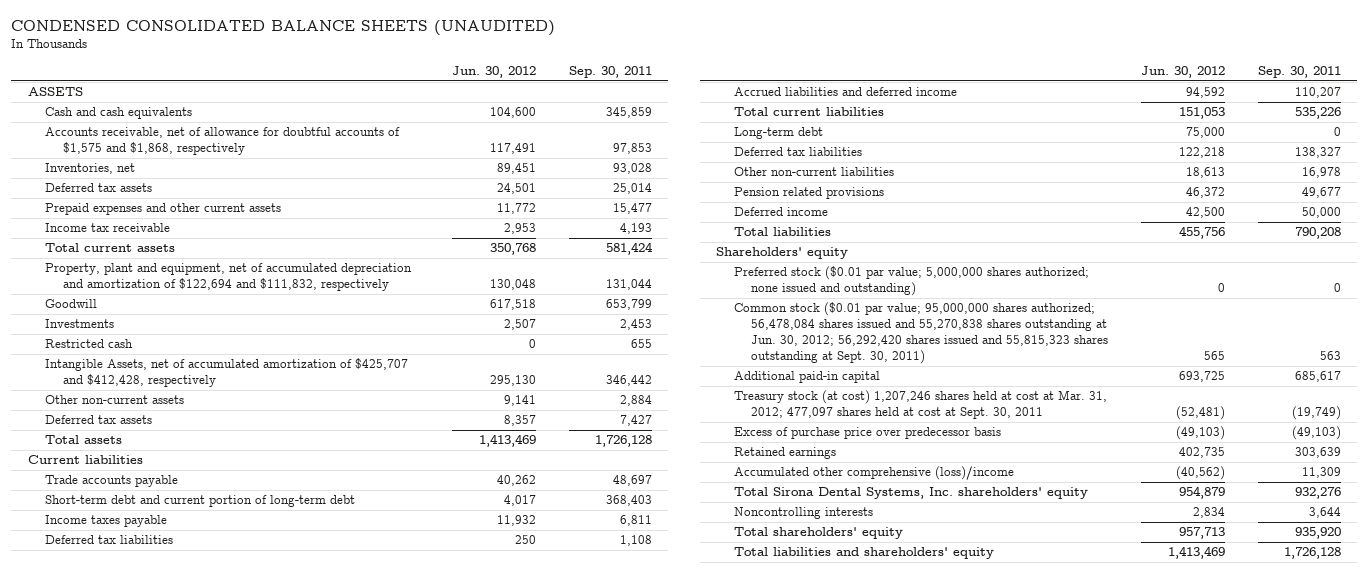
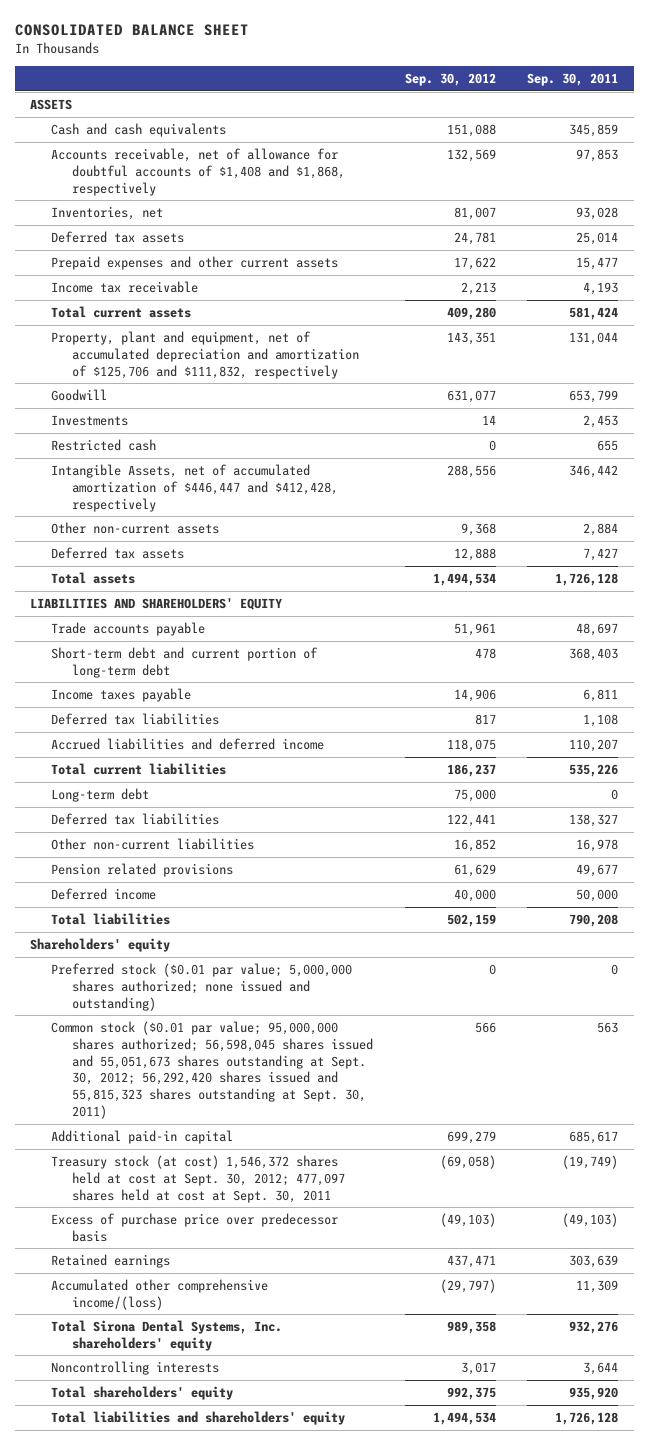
[11,19,556,36] CONDENSED CONSOLIDATED BALANCE SHEETS (UNAUDITED) -> [14,24,249,37] CONSOLIDATED BALANCE SHEET
[452,65,537,78] Jun. 30, 2012 -> none
none -> [404,72,496,86] Sep. 30, 2012
[45,127,401,156] Accounts receivable, net of allowance for doubtful accounts of $1,575 and $1,868, respectively -> [51,147,345,196] Accounts receivable, net of allowance for doubtful accounts of $1,408 and $1,868, respectively
[45,263,413,292] Property, plant and equipment, net of accumulated depreciation and amortization of $122,694 and $111,832, respectively -> [51,330,359,379] Property, plant and equipment, net of accumulated depreciation and amortization of $125,706 and $111,832, respectively
[45,358,409,388] Intangible Assets, net of accumulated amortization of $425,707 and $412,428, respectively -> [51,463,338,512] Intangible Assets, net of accumulated amortization of $446,447 and $412,428, respectively
[27,455,143,465] Current liabilities -> [30,597,283,610] LIABILITIES AND SHAREHOLDERS' EQUITY
[733,302,1109,364] Common stock ($0.01 par value; 95,000,000 shares authorized; 56,478,084 shares issued and 55,270,838 shares outstanding at Jun. 30, 2012; 56,292,420 shares issued and 55,815,323 shares outstanding at Sept. 30, 2011) -> [51,1020,373,1120] Common stock ($0.01 par value; 95,000,000 shares authorized; 56,598,045 shares issued and 55,051,673 shares outstanding at Sept. 30, 2012; 56,292,420 shares issued and 55,815,323 shares outstanding at Sept. 30, 2011)
[733,390,1107,420] Treasury stock (at cost) 1,207,246 shares held at cost at Mar. 31, 2012; 477,097 shares held at cost at Sept. 30, 2011 -> [51,1154,345,1203] Treasury stock (at cost) 1,546,372 shares held at cost at Sept. 30, 2012; 477,097 shares held at cost at Sept. 30, 2011
[733,466,1014,481] Accumulated other comprehensive (loss)/income -> [51,1278,269,1310] Accumulated other comprehensive income/(loss)

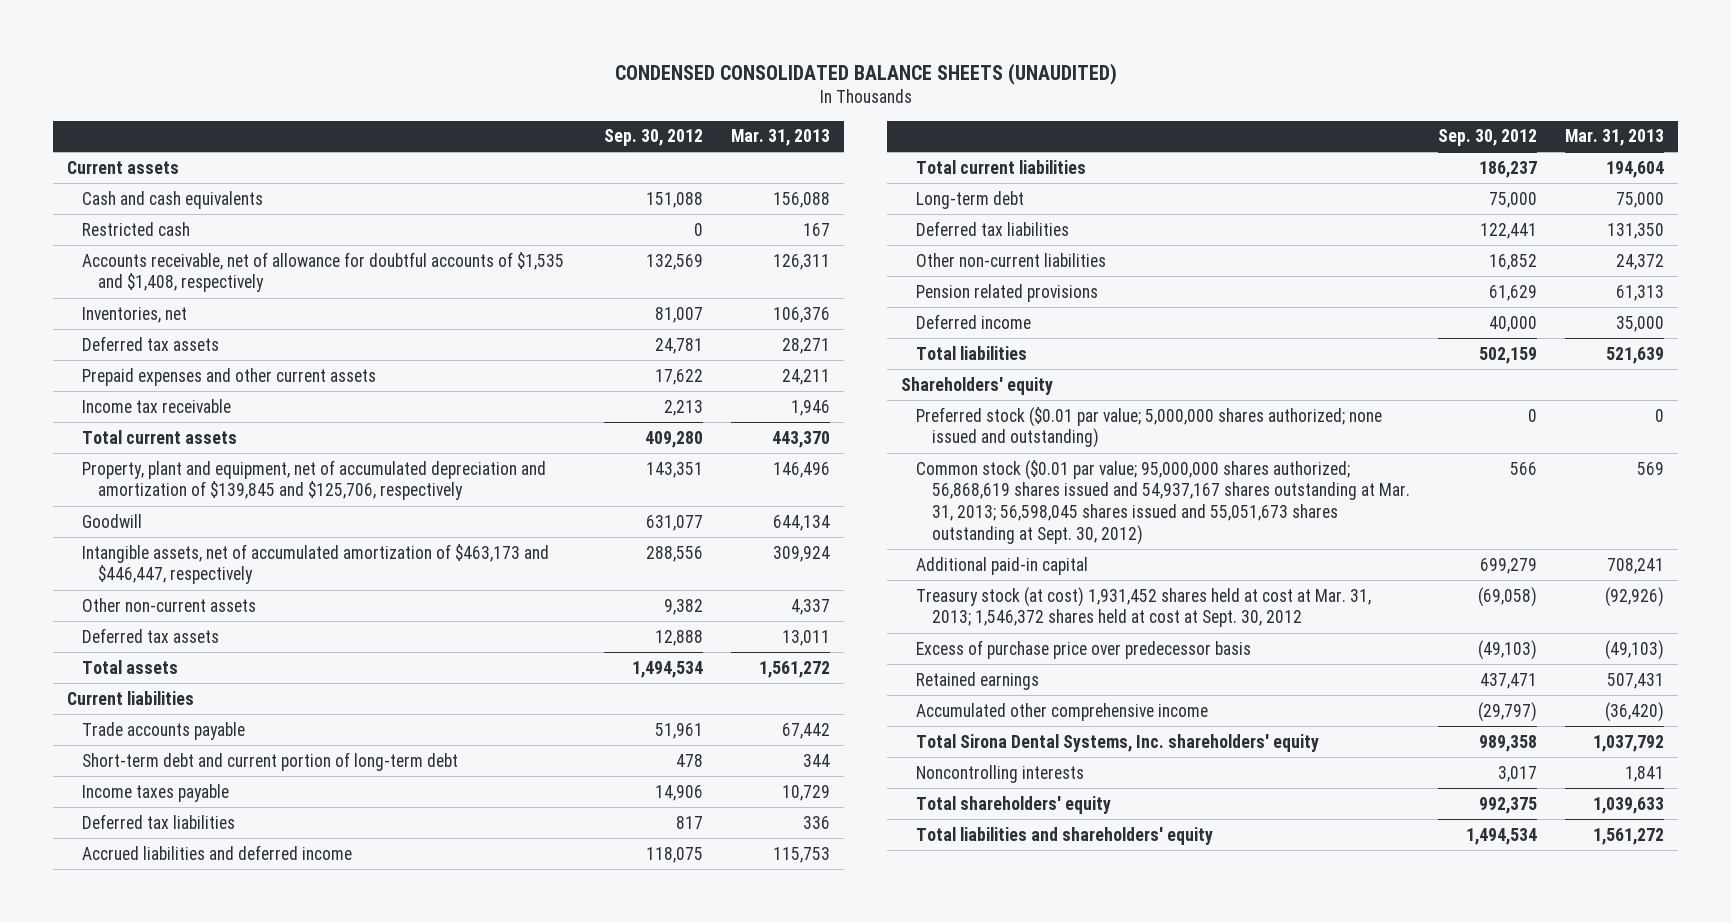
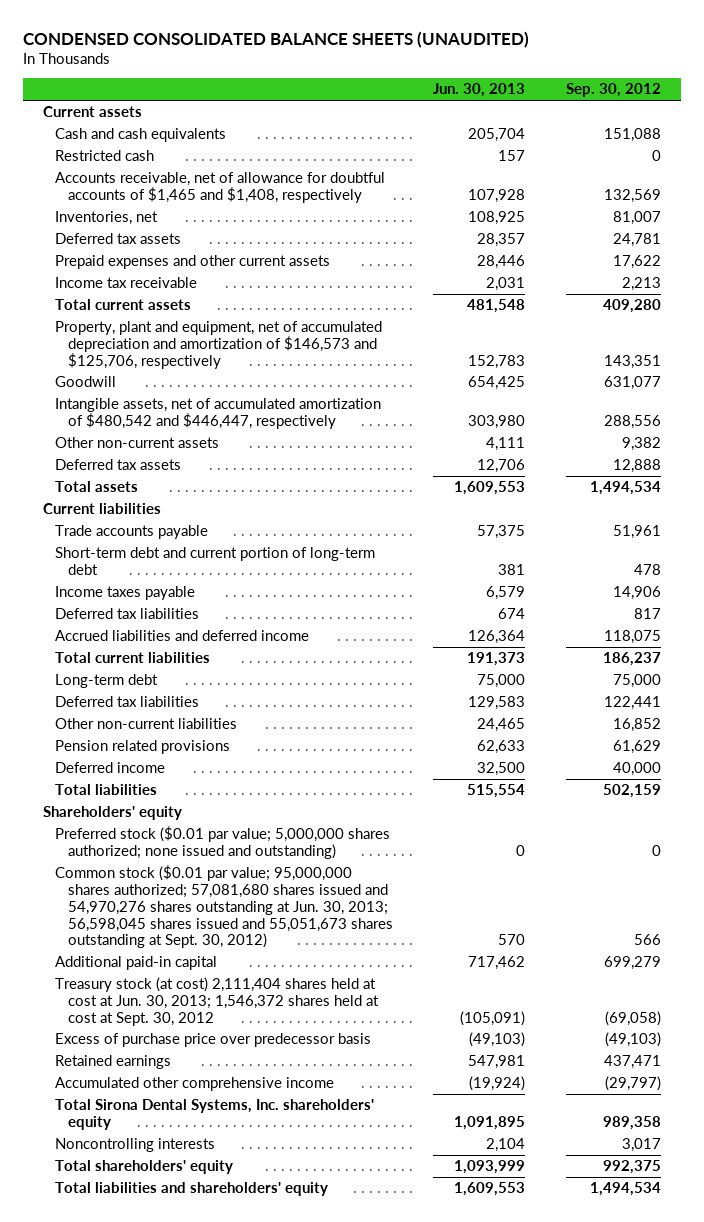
[730,129,830,147] Mar. 31, 2013 -> none
none -> [433,83,526,98] Jun. 30, 2013
[82,251,565,293] Accounts receivable, net of allowance for doubtful accounts of $1,535 and $1,408, respectively -> [55,171,386,203] Accounts receivable, net of allowance for doubtful accounts of $1,465 and $1,408, respectively
[82,459,547,501] Property, plant and equipment, net of accumulated depreciation and amortization of $139,845 and $125,706, respectively -> [55,320,383,369] Property, plant and equipment, net of accumulated depreciation and amortization of $146,573 and $125,706, respectively
[82,543,550,585] Intangible assets, net of accumulated amortization of $463,173 and $446,447, respectively -> [55,397,382,429] Intangible assets, net of accumulated amortization of $480,542 and $446,447, respectively
[916,459,1410,546] Common stock ($0.01 par value; 95,000,000 shares authorized; 56,868,619 shares issued and 54,937,167 shares outstanding at Mar. 31, 2013; 56,598,045 shares issued and 55,051,673 shares outstanding at Sept. 30, 2012) -> [55,864,393,949] Common stock ($0.01 par value; 95,000,000 shares authorized; 57,081,680 shares issued and 54,970,276 shares outstanding at Jun. 30, 2013; 56,598,045 shares issued and 55,051,673 shares outstanding at Sept. 30, 2012)
[916,586,1372,628] Treasury stock (at cost) 1,931,452 shares held at cost at Mar. 31, 2013; 1,546,372 shares held at cost at Sept. 30, 2012 -> [55,976,379,1026] Treasury stock (at cost) 2,111,404 shares held at cost at Jun. 30, 2013; 1,546,372 shares held at cost at Sept. 30, 2012

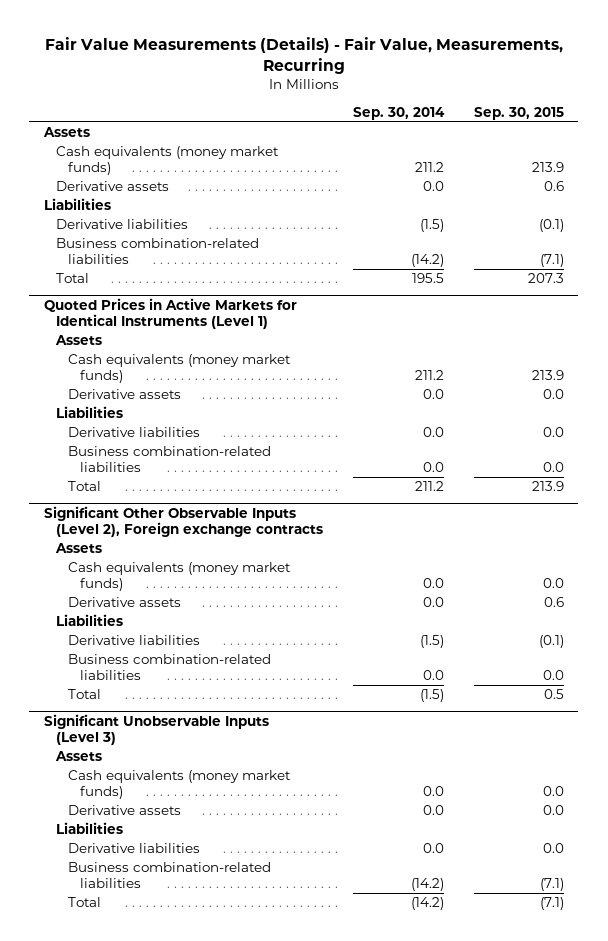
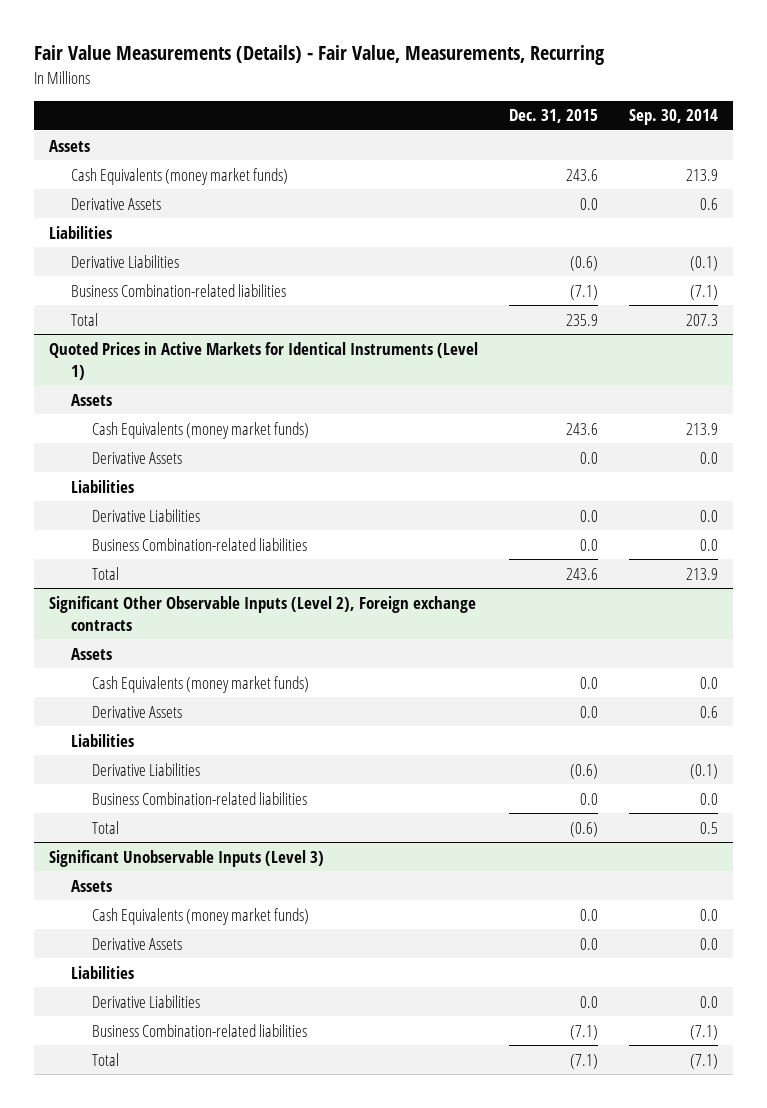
[473,106,564,120] Sep. 30, 2015 -> none
none -> [509,109,599,124] Dec. 31, 2015
[56,146,280,176] Cash equivalents (money market funds) -> [70,167,288,185] Cash Equivalents (money market funds)
[414,162,444,173] 211.2 -> [685,168,718,181] 213.9
[56,181,170,192] Derivative assets -> [70,197,161,210] Derivative Assets
[422,181,444,192] 0.0 -> [699,197,718,210] 0.6
[56,219,189,230] Derivative liabilities -> [70,254,179,268] Derivative Liabilities
[419,219,444,233] (1.5) -> [689,255,718,271] (0.1)
[56,238,260,265] Business combination-related liabilities -> [70,283,286,297] Business Combination-related liabilities
[410,254,444,268] (14.2) -> [689,284,718,300] (7.1)
[411,273,444,284] 195.5 -> [685,313,718,326] 207.3
[68,354,292,384] Cash equivalents (money market funds) -> [92,421,310,439] Cash Equivalents (money market funds)
[414,370,444,381] 211.2 -> [685,422,718,435] 213.9
[68,389,182,400] Derivative assets -> [92,451,183,464] Derivative Assets
[68,427,201,438] Derivative liabilities -> [92,508,201,522] Derivative Liabilities
[68,446,272,473] Business combination-related liabilities -> [92,537,308,551] Business Combination-related liabilities
[414,481,444,492] 211.2 -> [685,567,718,580] 213.9
[68,562,292,592] Cash equivalents (money market funds) -> [92,675,310,693] Cash Equivalents (money market funds)
[68,597,182,608] Derivative assets -> [92,705,183,718] Derivative Assets
[422,597,444,608] 0.0 -> [699,705,718,718] 0.6
[68,635,201,646] Derivative liabilities -> [92,762,201,776] Derivative Liabilities
[419,635,444,649] (1.5) -> [689,763,718,779] (0.1)
[68,654,272,681] Business combination-related liabilities -> [92,791,308,805] Business Combination-related liabilities
[419,689,444,703] (1.5) -> [699,821,718,834] 0.5
[68,770,292,800] Cash equivalents (money market funds) -> [92,907,310,925] Cash Equivalents (money market funds)
[68,805,182,816] Derivative assets -> [92,937,183,950] Derivative Assets
[68,843,201,854] Derivative liabilities -> [92,994,201,1008] Derivative Liabilities
[68,862,272,889] Business combination-related liabilities -> [92,1023,308,1037] Business Combination-related liabilities
[410,878,444,892] (14.2) -> [689,1024,718,1040] (7.1)
[410,897,444,911] (14.2) -> [689,1053,718,1069] (7.1)

